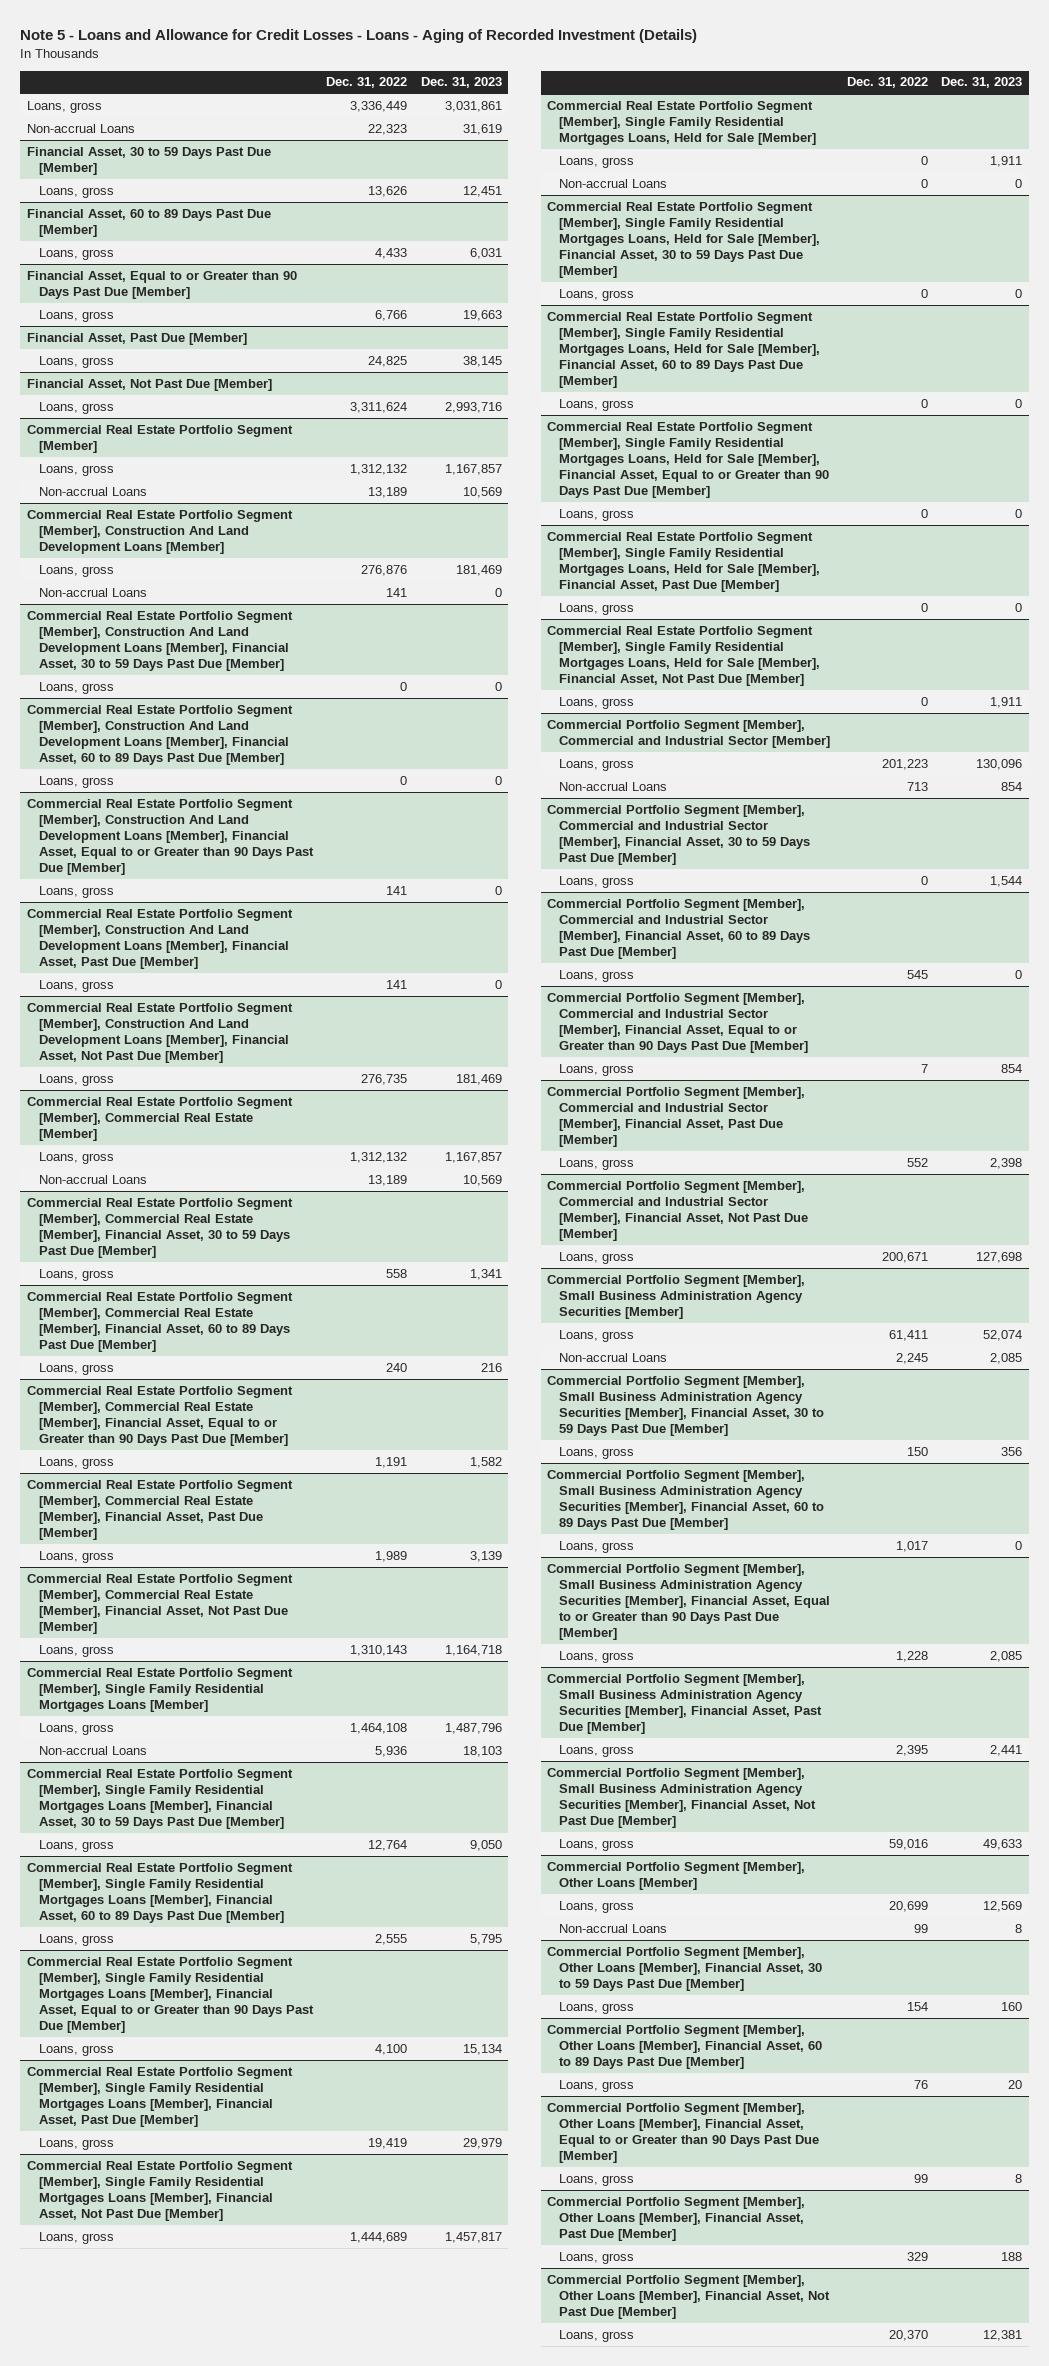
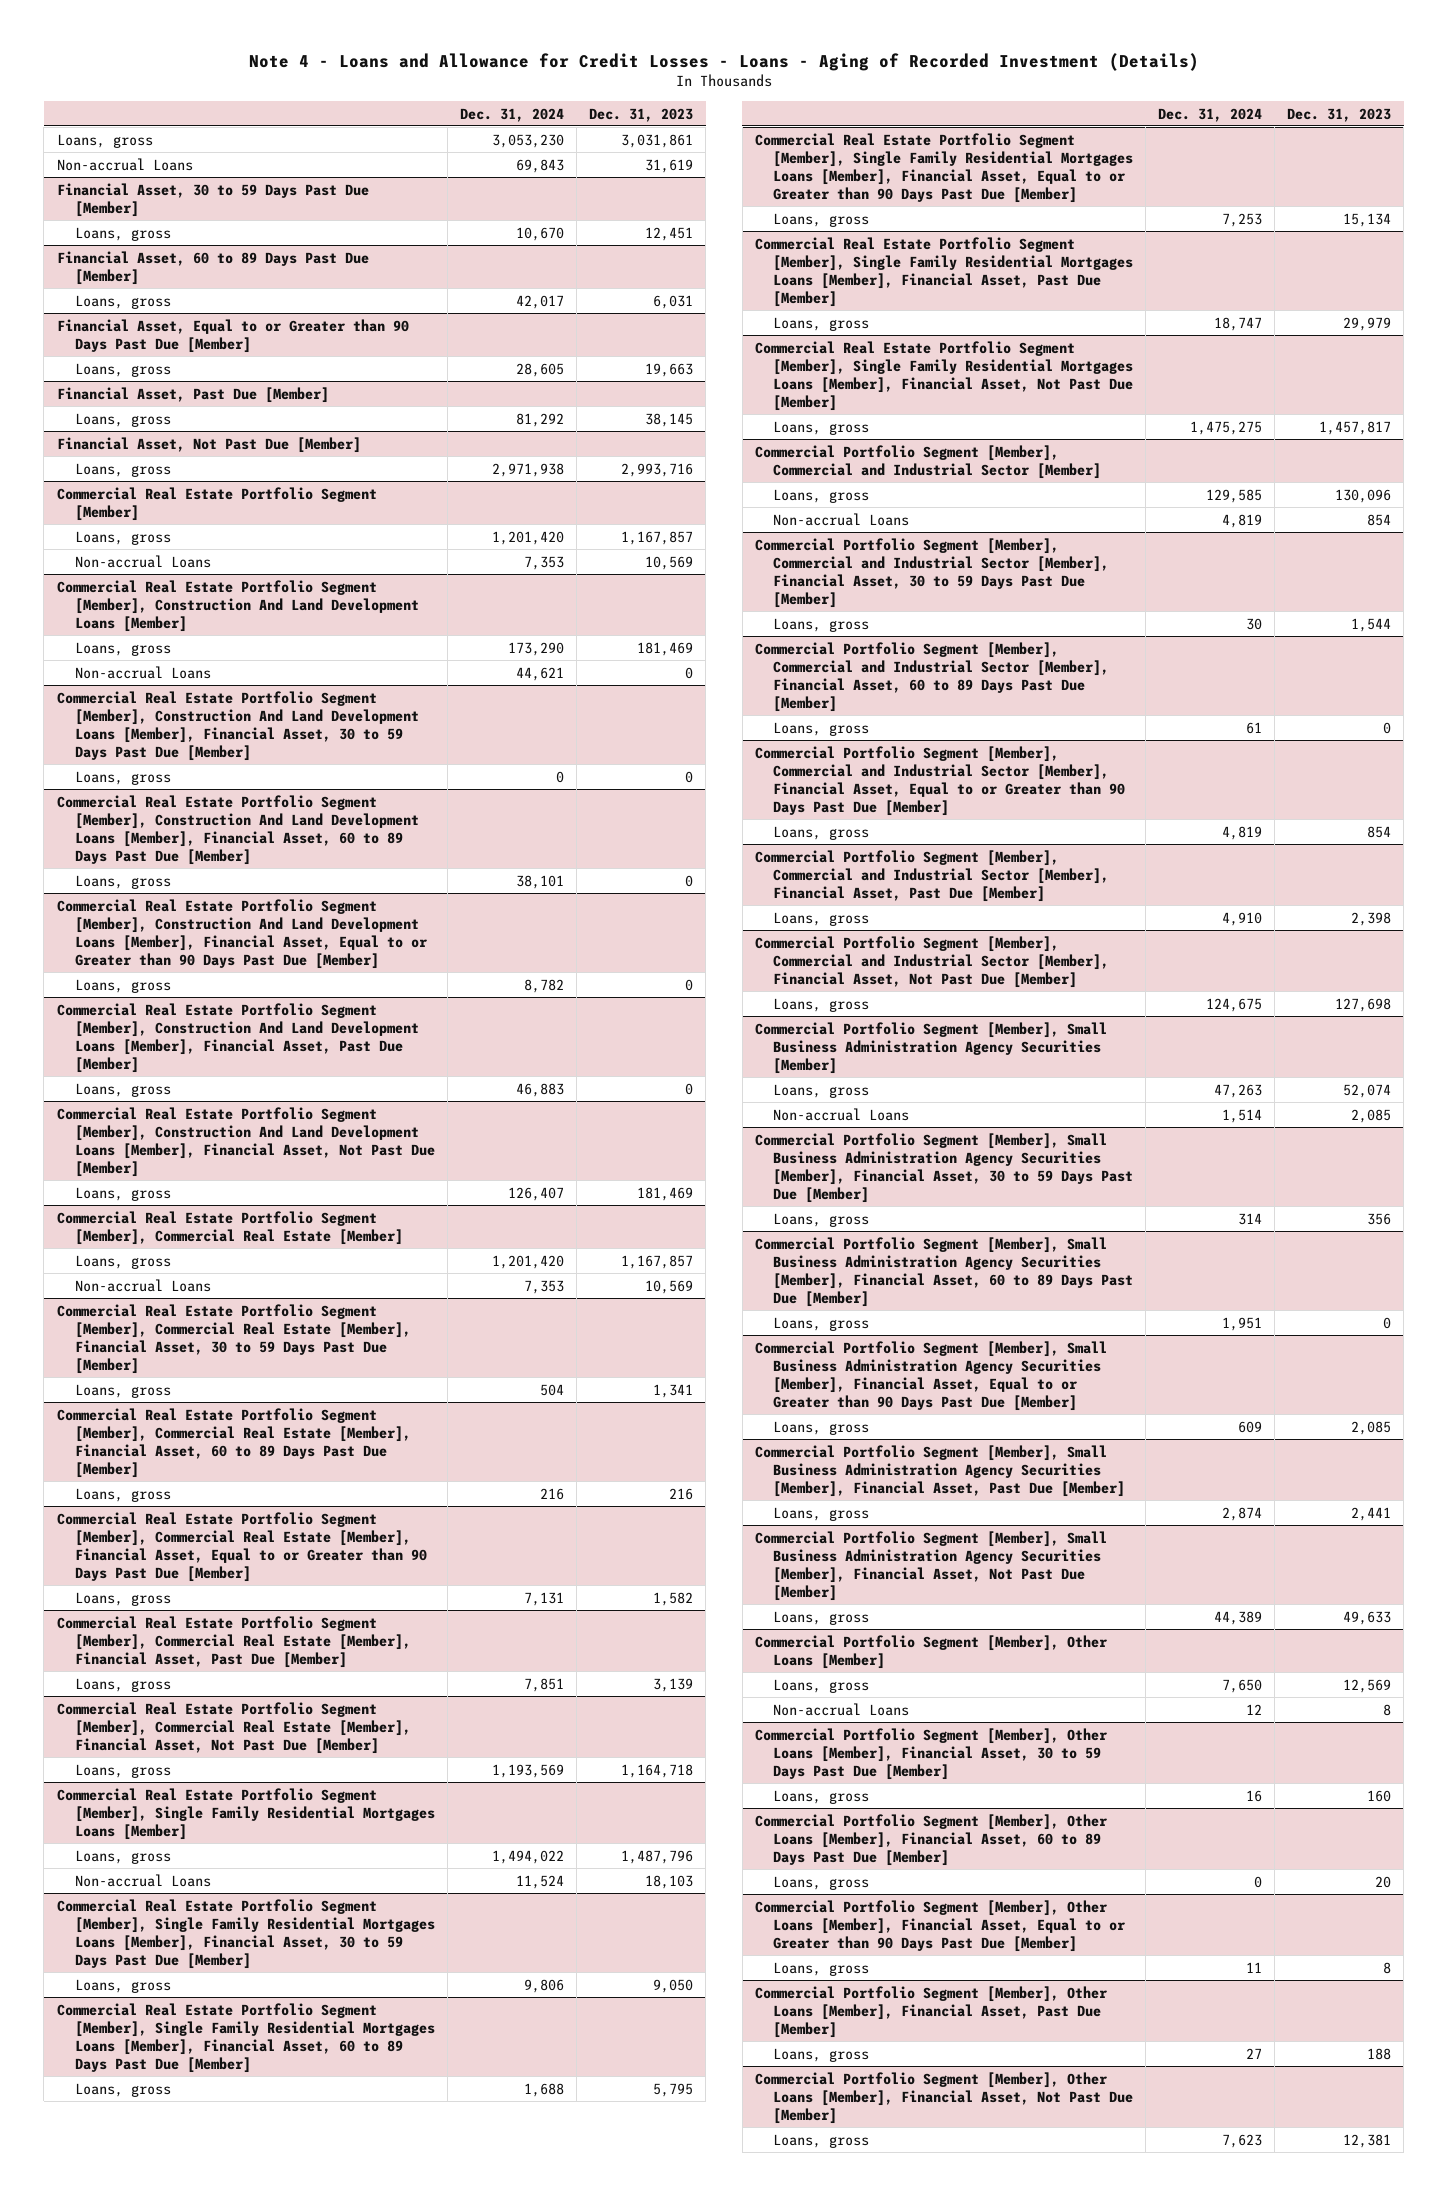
[20,29,698,44] Note 5 - Loans and Allowance for Credit Losses - Loans - Aging of Recorded Investment (Details) -> [248,52,1199,71] Note 4 - Loans and Allowance for Credit Losses - Loans - Aging of Recorded Investment (Details)
[326,77,408,89] Dec. 31, 2022 -> none
none -> [459,107,564,122] Dec. 31, 2024
[547,100,817,145] Commercial Real Estate Portfolio Segment [Member], Single Family Residential Mortgages Loans, Held for Sale [Member] -> none
[559,155,635,168] Loans, gross -> none
[559,178,668,188] Non-accrual Loans -> none
[547,201,821,278] Commercial Real Estate Portfolio Segment [Member], Single Family Residential Mortgages Loans, Held for Sale [Member], Financial Asset, 30 to 59 Days Past Due [Member] -> none
[559,288,635,301] Loans, gross -> none
[547,311,821,388] Commercial Real Estate Portfolio Segment [Member], Single Family Residential Mortgages Loans, Held for Sale [Member], Financial Asset, 60 to 89 Days Past Due [Member] -> none
[559,398,635,411] Loans, gross -> none
[547,421,830,498] Commercial Real Estate Portfolio Segment [Member], Single Family Residential Mortgages Loans, Held for Sale [Member], Financial Asset, Equal to or Greater than 90 Days Past Due [Member] -> none
[559,508,635,521] Loans, gross -> none
[547,531,821,592] Commercial Real Estate Portfolio Segment [Member], Single Family Residential Mortgages Loans, Held for Sale [Member], Financial Asset, Past Due [Member] -> none
[559,602,635,615] Loans, gross -> none
[547,625,821,686] Commercial Real Estate Portfolio Segment [Member], Single Family Residential Mortgages Loans, Held for Sale [Member], Financial Asset, Not Past Due [Member] -> none
[559,696,635,709] Loans, gross -> none

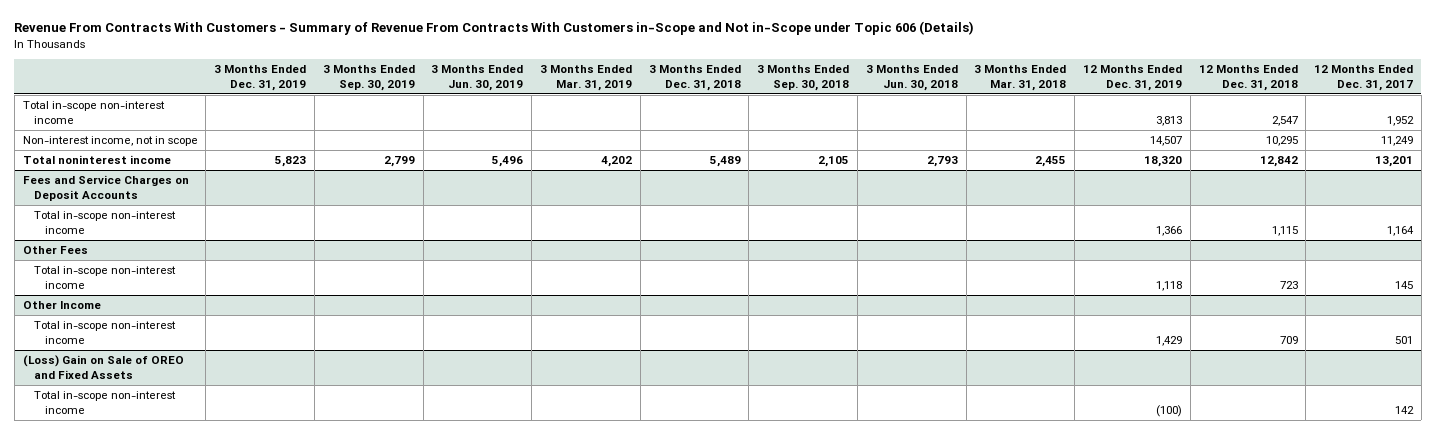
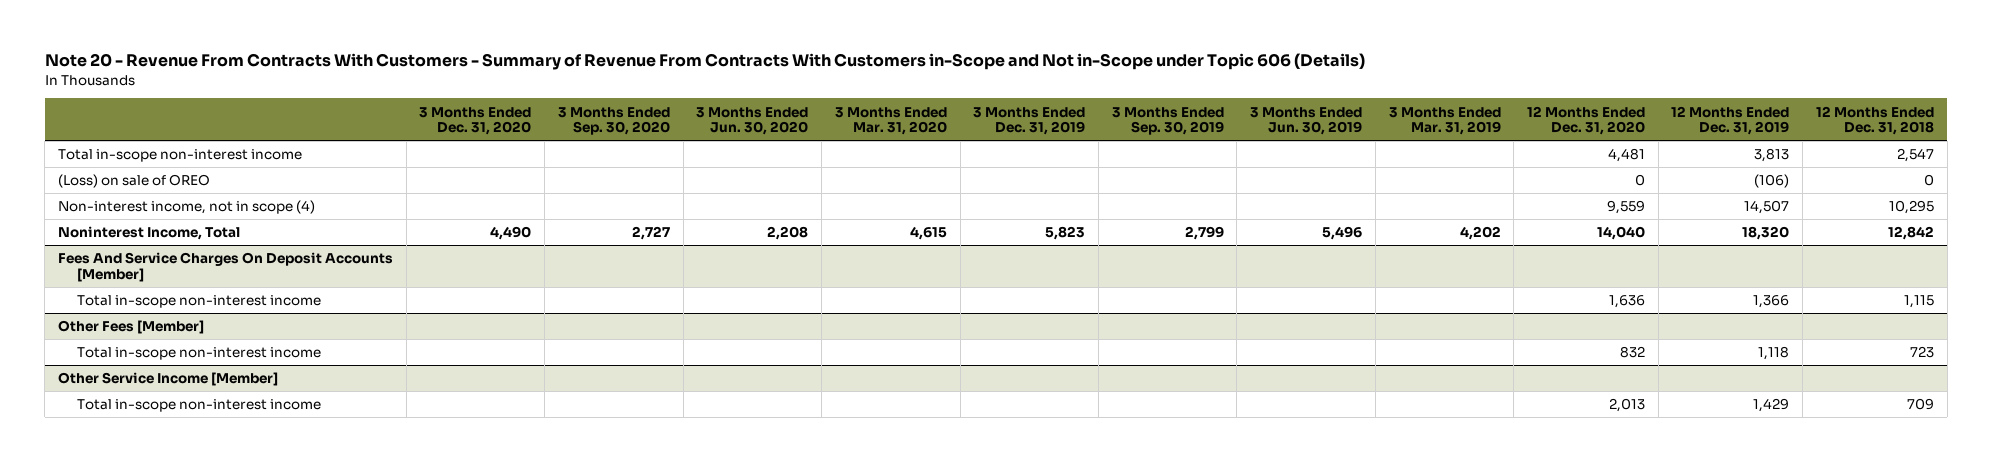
[14,21,975,36] Revenue From Contracts With Customers - Summary of Revenue From Contracts With Customers in-Scope and Not in-Scope under Topic 606 (Details) -> [44,53,1365,71] Note 20 - Revenue From Contracts With Customers - Summary of Revenue From Contracts With Customers in-Scope and Not in-Scope under Topic 606 (Details)
[648,65,741,91] 3 Months Ended Dec. 31, 2018 -> none
[757,65,850,91] 3 Months Ended Sep. 30, 2018 -> none
[865,65,958,91] 3 Months Ended Jun. 30, 2018 -> none
[974,65,1067,91] 3 Months Ended Mar. 31, 2018 -> none
[1314,65,1414,91] 12 Months Ended Dec. 31, 2017 -> none
none -> [419,106,532,136] 3 Months Ended Dec. 31, 2020
none -> [557,106,670,136] 3 Months Ended Sep. 30, 2020
none -> [696,106,809,136] 3 Months Ended Jun. 30, 2020
none -> [834,106,947,136] 3 Months Ended Mar. 31, 2020
none -> [1526,105,1645,136] 12 Months Ended Dec. 31, 2020
none -> [58,174,211,189] (Loss) on sale of OREO
[22,136,198,147] Non-interest income, not in scope -> [58,200,316,215] Non-interest income, not in scope (4)
[22,155,171,165] Total noninterest income -> [58,226,241,241] Noninterest Income, Total
[22,175,189,201] Fees and Service Charges on Deposit Accounts -> [58,252,394,282] Fees And Service Charges On Deposit Accounts [Member]
[22,246,88,255] Other Fees -> [58,320,205,335] Other Fees [Member]
[22,301,101,310] Other Income -> [58,372,279,387] Other Service Income [Member]
[22,355,184,379] (Loss) Gain on Sale of OREO and Fixed Assets -> none
[33,391,176,414] Total in-scope non-interest income -> none

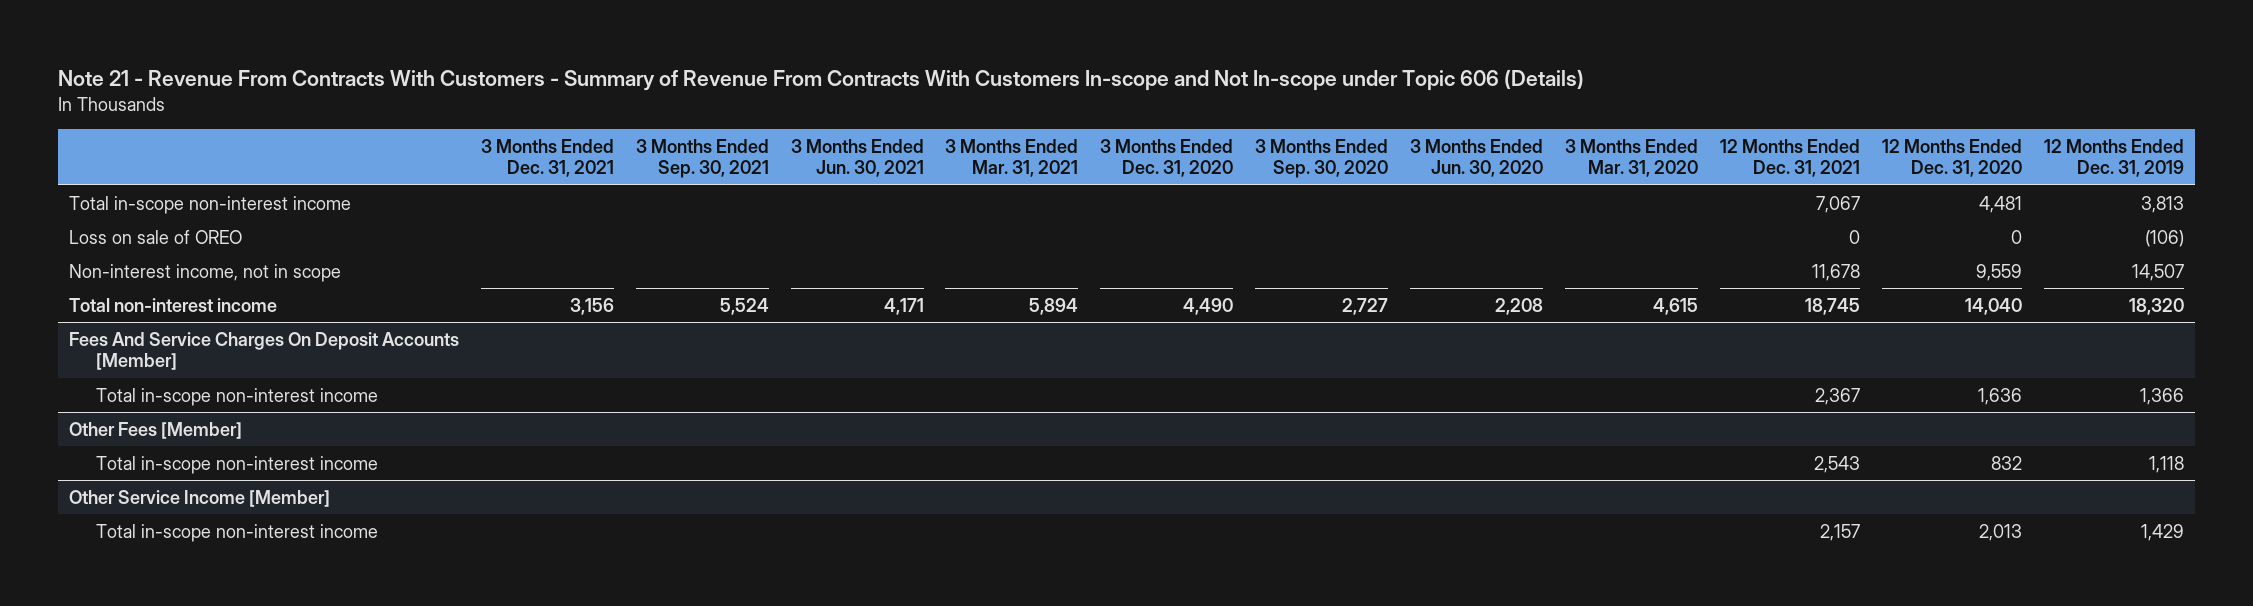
[44,53,1365,71] Note 20 - Revenue From Contracts With Customers - Summary of Revenue From Contracts With Customers in-Scope and Not in-Scope under Topic 606 (Details) -> [58,69,1585,92] Note 21 - Revenue From Contracts With Customers - Summary of Revenue From Contracts With Customers In-scope and Not In-scope under Topic 606 (Details)
[973,106,1086,136] 3 Months Ended Dec. 31, 2019 -> none
[1111,106,1224,136] 3 Months Ended Sep. 30, 2019 -> none
[1250,106,1363,136] 3 Months Ended Jun. 30, 2019 -> none
[1388,106,1501,136] 3 Months Ended Mar. 31, 2019 -> none
[1815,105,1934,136] 12 Months Ended Dec. 31, 2018 -> none
none -> [480,138,614,178] 3 Months Ended Dec. 31, 2021
none -> [635,138,769,179] 3 Months Ended Sep. 30, 2021
none -> [790,138,924,178] 3 Months Ended Jun. 30, 2021
none -> [945,138,1079,178] 3 Months Ended Mar. 31, 2021
none -> [1719,138,1860,178] 12 Months Ended Dec. 31, 2021
[58,174,211,189] (Loss) on sale of OREO -> [68,229,242,244] Loss on sale of OREO
[58,200,316,215] Non-interest income, not in scope (4) -> [68,263,341,282] Non-interest income, not in scope
[58,226,241,241] Noninterest Income, Total -> [68,297,277,312] Total non-interest income

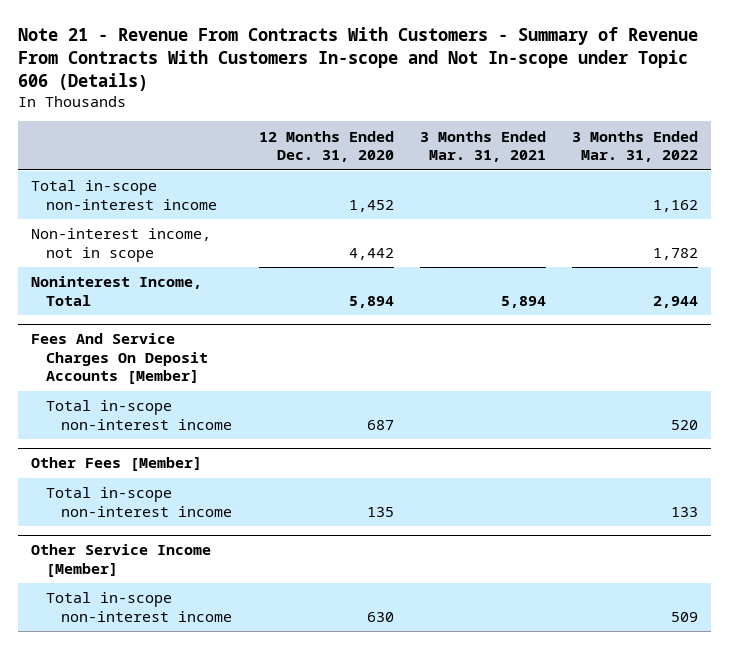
[480,138,614,178] 3 Months Ended Dec. 31, 2021 -> none
[635,138,769,179] 3 Months Ended Sep. 30, 2021 -> none
[790,138,924,178] 3 Months Ended Jun. 30, 2021 -> none
[1100,138,1234,178] 3 Months Ended Dec. 31, 2020 -> none
[1255,138,1389,179] 3 Months Ended Sep. 30, 2020 -> none
[1410,138,1544,178] 3 Months Ended Jun. 30, 2020 -> none
[1564,138,1698,178] 3 Months Ended Mar. 31, 2020 -> none
[1719,138,1860,178] 12 Months Ended Dec. 31, 2021 -> none
[2043,138,2184,178] 12 Months Ended Dec. 31, 2019 -> none
none -> [572,130,699,162] 3 Months Ended Mar. 31, 2022
[68,229,242,244] Loss on sale of OREO -> none
[1978,195,2022,213] 4,481 -> [348,199,394,212] 1,452
[1975,263,2022,281] 9,559 -> [348,247,394,260] 4,442
[68,297,277,312] Total non-interest income -> [30,276,202,306] Noninterest Income, Total
[1964,297,2022,315] 14,040 -> [348,295,394,308] 5,894
[1977,387,2022,405] 1,636 -> [366,419,394,430] 687
[1990,455,2022,470] 832 -> [366,506,394,517] 135
[1978,523,2022,541] 2,013 -> [366,611,394,622] 630

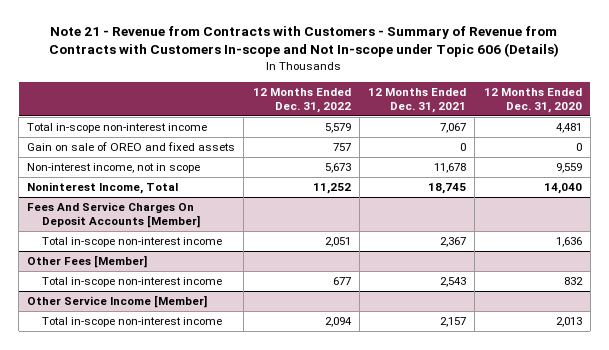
[17,26,698,91] Note 21 - Revenue From Contracts With Customers - Summary of Revenue From Contracts With Customers In-scope and Not In-scope under Topic 606 (Details) -> [49,26,560,58] Note 21 - Revenue from Contracts with Customers - Summary of Revenue from Contracts with Customers In-scope and Not In-scope under Topic 606 (Details)
[419,130,546,162] 3 Months Ended Mar. 31, 2021 -> none
[572,130,699,162] 3 Months Ended Mar. 31, 2022 -> none
none -> [252,87,351,113] 12 Months Ended Dec. 31, 2022
none -> [368,87,467,113] 12 Months Ended Dec. 31, 2021
[348,199,394,212] 1,452 -> [555,123,582,134] 4,481
none -> [27,142,236,152] Gain on sale of OREO and fixed assets
[348,247,394,260] 4,442 -> [555,163,582,174] 9,559
[348,295,394,308] 5,894 -> [543,183,582,195] 14,040
[366,419,394,430] 687 -> [555,237,582,248] 1,636
[366,506,394,517] 135 -> [563,277,583,286] 832
[366,611,394,622] 630 -> [555,317,582,328] 2,013

